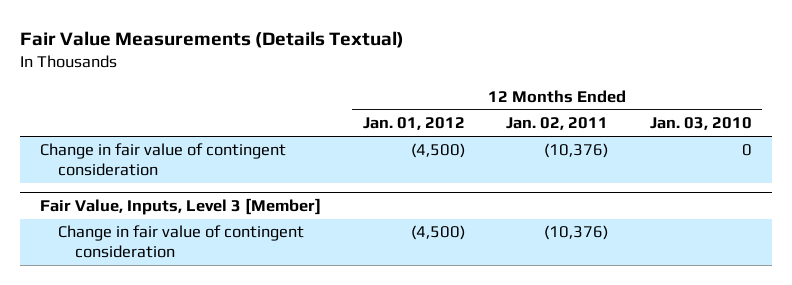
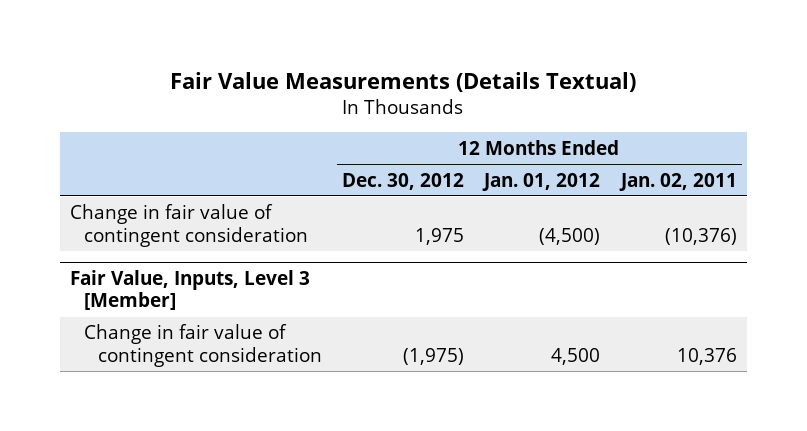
[649,117,752,131] Jan. 03, 2010 -> none
none -> [341,172,464,190] Dec. 30, 2012
[410,225,465,241] (4,500) -> [551,347,601,365] 4,500
[544,225,609,241] (10,376) -> [676,347,737,365] 10,376

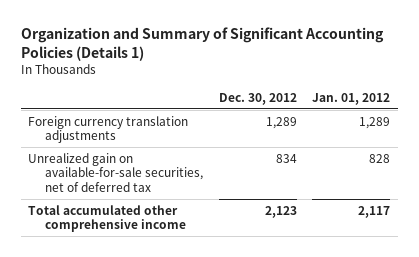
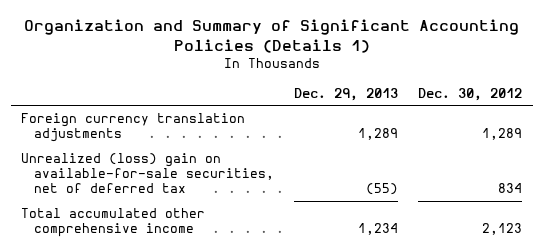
[312,92,391,105] Jan. 01, 2012 -> none
none -> [294,87,399,101] Dec. 29, 2013
[28,152,203,192] Unrealized gain on available-for-sale securities, net of deferred tax -> [21,153,274,194] Unrealized (loss) gain on available-for-sale securities, net of deferred tax

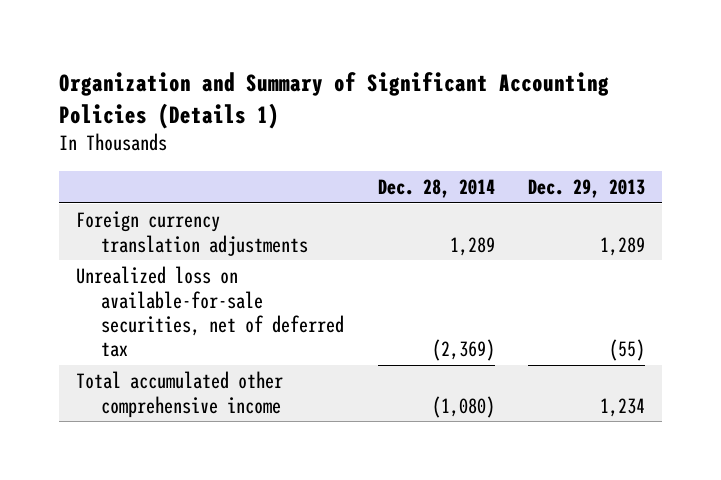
[418,87,523,101] Dec. 30, 2012 -> none
none -> [377,178,495,198] Dec. 28, 2014
[21,153,274,194] Unrealized (loss) gain on available-for-sale securities, net of deferred tax -> [75,266,345,358] Unrealized loss on available-for-sale securities, net of deferred tax

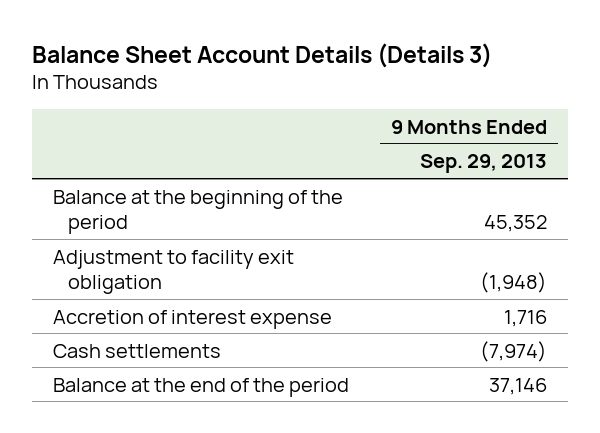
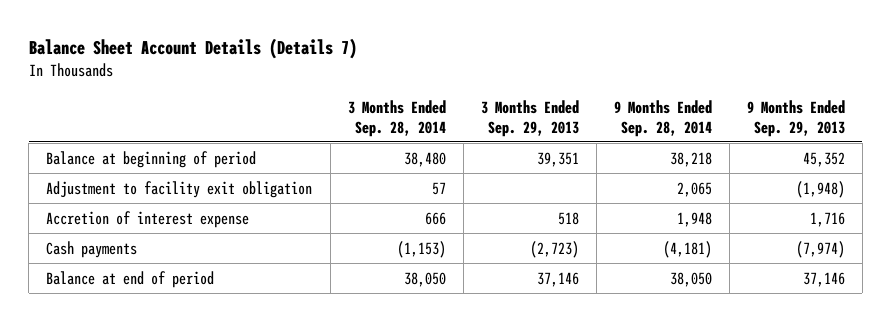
[31,42,492,68] Balance Sheet Account Details (Details 3) -> [28,38,357,60] Balance Sheet Account Details (Details 7)
none -> [347,99,446,137] 3 Months Ended Sep. 28, 2014
none -> [480,99,579,137] 3 Months Ended Sep. 29, 2013
none -> [613,99,712,137] 9 Months Ended Sep. 28, 2014
[52,189,343,235] Balance at the beginning of the period -> [46,150,257,168] Balance at beginning of period
[52,343,221,358] Cash settlements -> [46,240,138,258] Cash payments
[52,377,349,397] Balance at the end of the period -> [46,270,215,288] Balance at end of period

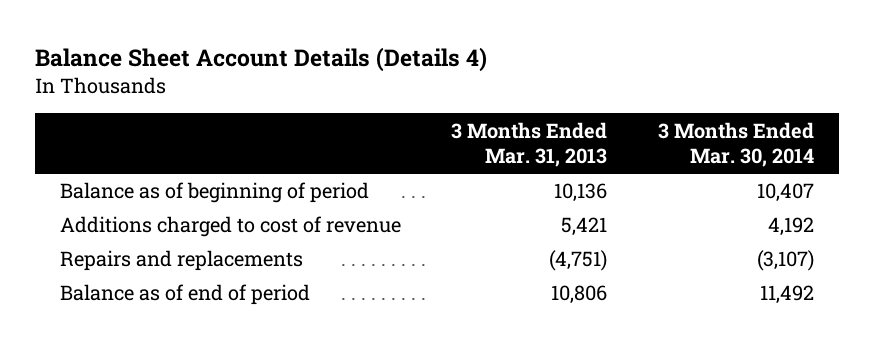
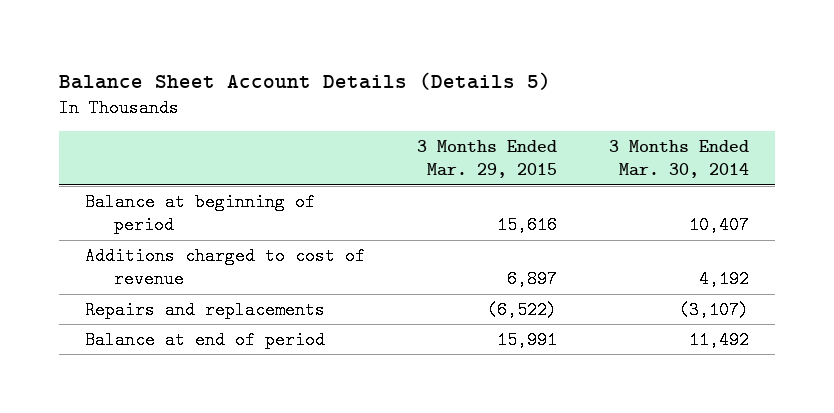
[34,46,487,72] Balance Sheet Account Details (Details 4) -> [58,71,551,90] Balance Sheet Account Details (Details 5)
[451,121,608,168] 3 Months Ended Mar. 31, 2013 -> none
none -> [417,139,558,179] 3 Months Ended Mar. 29, 2015
[59,182,369,204] Balance as of beginning of period -> [85,192,316,235] Balance at beginning of period
[59,284,310,306] Balance as of end of period -> [85,330,326,349] Balance at end of period

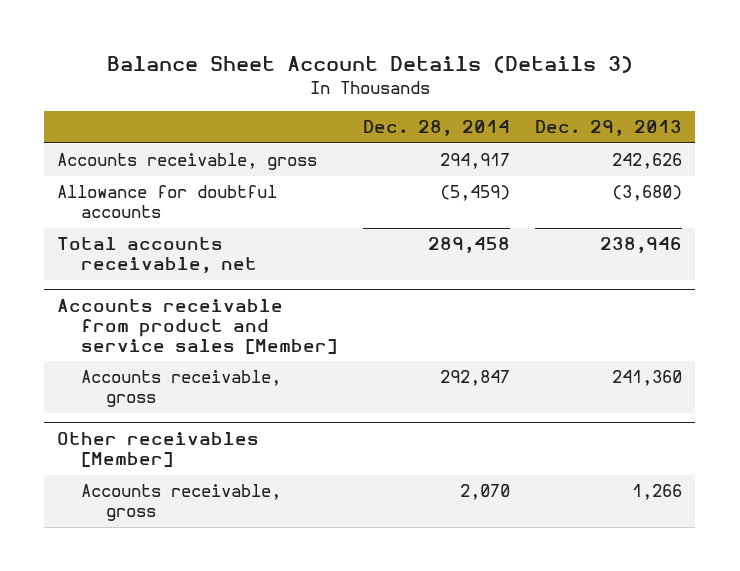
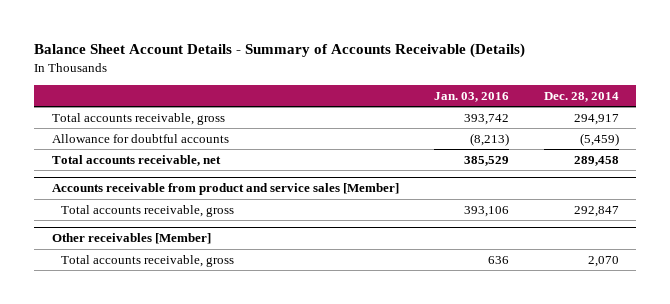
[106,55,633,73] Balance Sheet Account Details (Details 3) -> [34,43,526,59] Balance Sheet Account Details - Summary of Accounts Receivable (Details)
[535,120,683,137] Dec. 29, 2013 -> none
none -> [433,91,509,102] Jan. 03, 2016
[57,153,318,171] Accounts receivable, gross -> [51,112,225,125] Total accounts receivable, gross
[81,370,282,408] Accounts receivable, gross -> [60,204,234,217] Total accounts receivable, gross
[81,484,282,522] Accounts receivable, gross -> [60,254,234,267] Total accounts receivable, gross

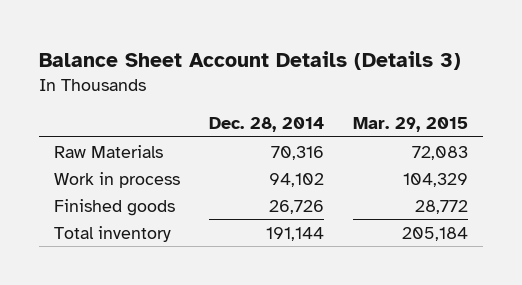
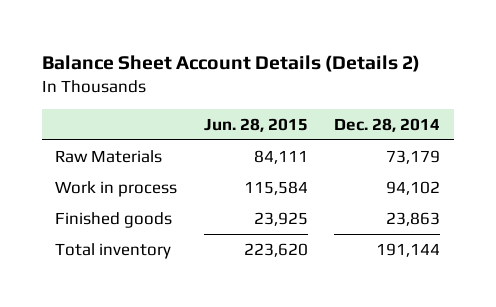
[39,51,462,71] Balance Sheet Account Details (Details 3) -> [42,54,421,72] Balance Sheet Account Details (Details 2)
[353,117,469,133] Mar. 29, 2015 -> none
none -> [203,117,308,132] Jun. 28, 2015
[270,145,324,160] 70,316 -> [386,149,441,164] 73,179
[268,199,324,214] 26,726 -> [386,211,441,226] 23,863

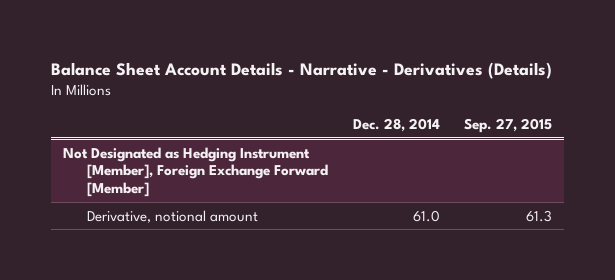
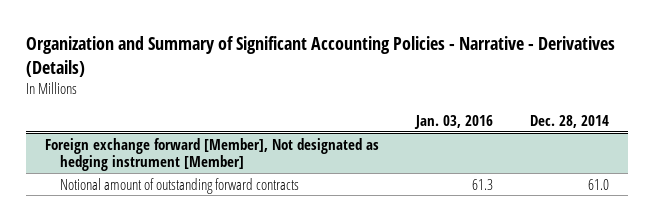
[51,61,553,79] Balance Sheet Account Details - Narrative - Derivatives (Details) -> [26,36,616,77] Organization and Summary of Significant Accounting Policies - Narrative - Derivatives (Details)
[464,118,553,134] Sep. 27, 2015 -> none
none -> [414,114,494,129] Jan. 03, 2016
[63,146,329,197] Not Designated as Hedging Instrument [Member], Foreign Exchange Forward [Member] -> [44,137,379,172] Foreign exchange forward [Member], Not designated as hedging instrument [Member]
[87,209,259,223] Derivative, notional amount -> [60,177,300,194] Notional amount of outstanding forward contracts

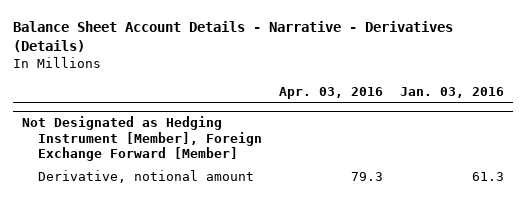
[26,36,616,77] Organization and Summary of Significant Accounting Policies - Narrative - Derivatives (Details) -> [13,21,454,53] Balance Sheet Account Details - Narrative - Derivatives (Details)
[530,114,610,128] Dec. 28, 2014 -> none
none -> [278,87,383,100] Apr. 03, 2016
[44,137,379,172] Foreign exchange forward [Member], Not designated as hedging instrument [Member] -> [21,116,262,161] Not Designated as Hedging Instrument [Member], Foreign Exchange Forward [Member]
[60,177,300,194] Notional amount of outstanding forward contracts -> [37,169,254,183] Derivative, notional amount

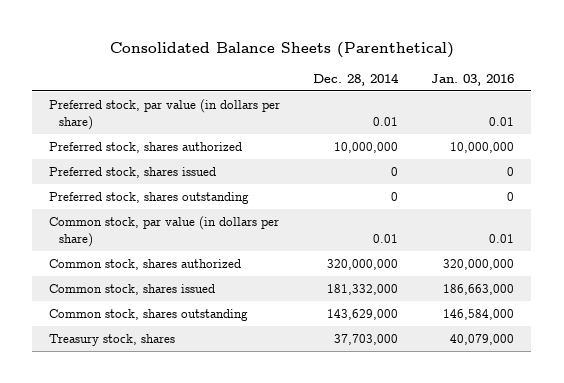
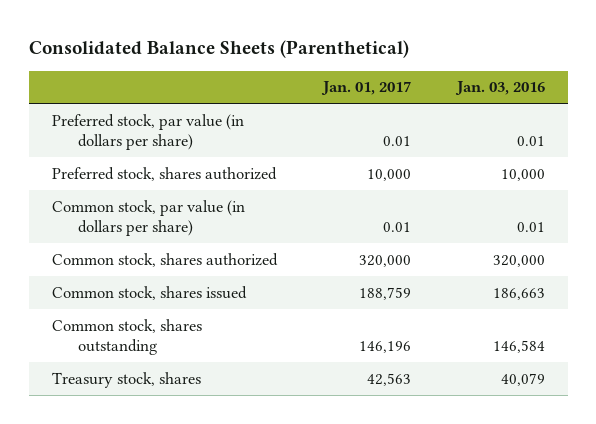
[313,72,400,86] Dec. 28, 2014 -> none
none -> [320,81,411,96] Jan. 01, 2017
[49,167,217,179] Preferred stock, shares issued -> none
[49,192,250,205] Preferred stock, shares outstanding -> none
[450,142,515,154] 10,000,000 -> [500,168,545,181] 10,000
[443,259,515,271] 320,000,000 -> [492,254,545,267] 320,000
[443,284,515,296] 186,663,000 -> [492,287,545,300] 186,663
[443,309,515,321] 146,584,000 -> [492,339,545,353] 146,584
[450,334,515,346] 40,079,000 -> [500,372,545,386] 40,079

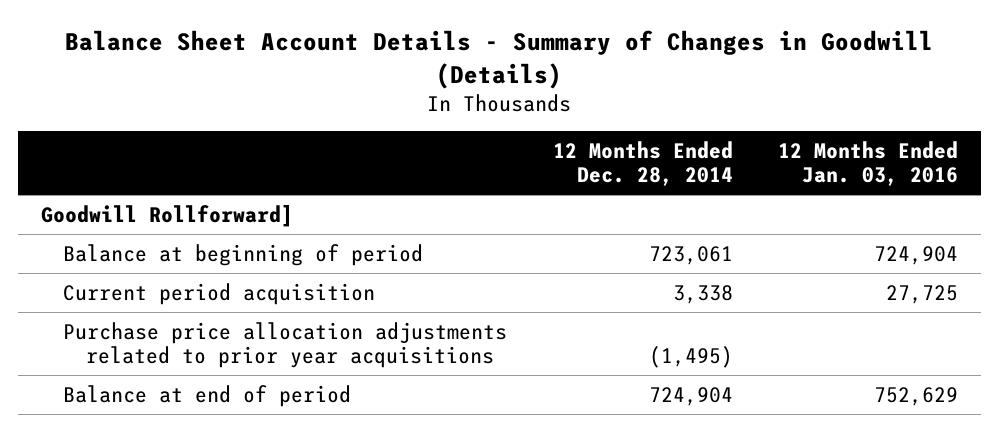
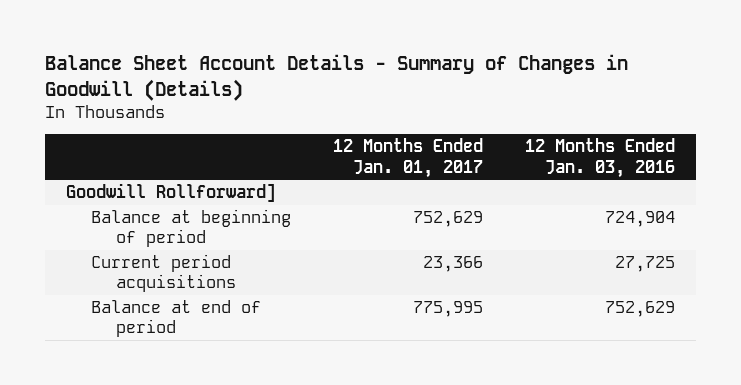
[552,141,733,187] 12 Months Ended Dec. 28, 2014 -> none
none -> [332,138,483,178] 12 Months Ended Jan. 01, 2017
[63,321,508,368] Purchase price allocation adjustments related to prior year acquisitions -> none
[63,282,376,305] Current period acquisition -> [90,254,236,293] Current period acquisitions

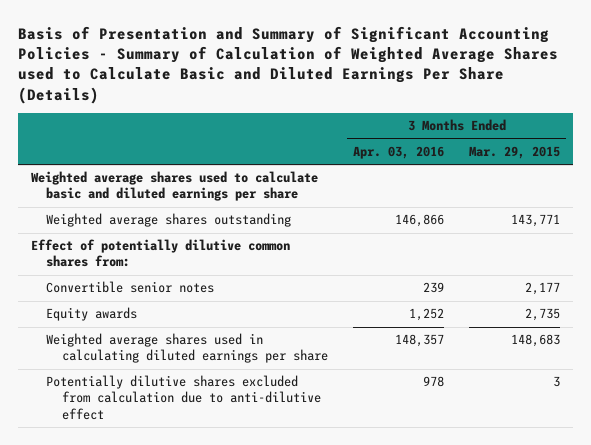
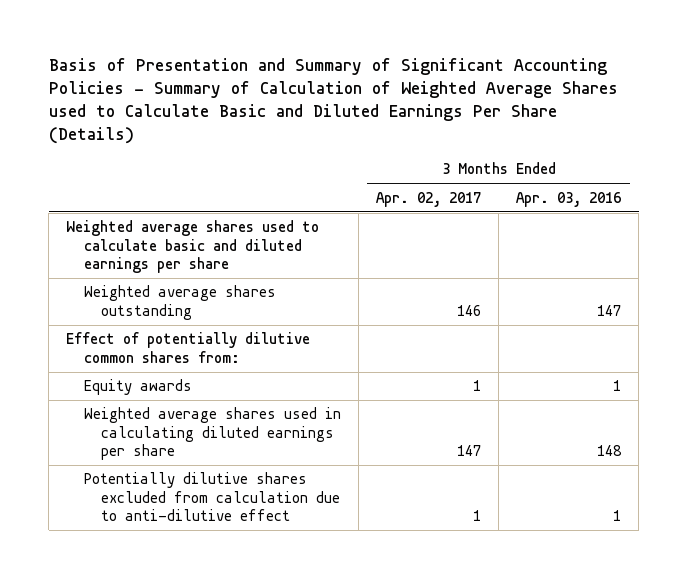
[469,145,561,159] Mar. 29, 2015 -> none
none -> [376,191,482,207] Apr. 02, 2017
[395,214,445,228] 146,866 -> [597,304,622,316] 147
[46,281,215,294] Convertible senior notes -> none
[409,308,445,322] 1,252 -> [613,380,622,392] 1
[395,334,445,348] 148,357 -> [597,444,623,456] 148
[423,376,445,388] 978 -> [613,509,622,521] 1

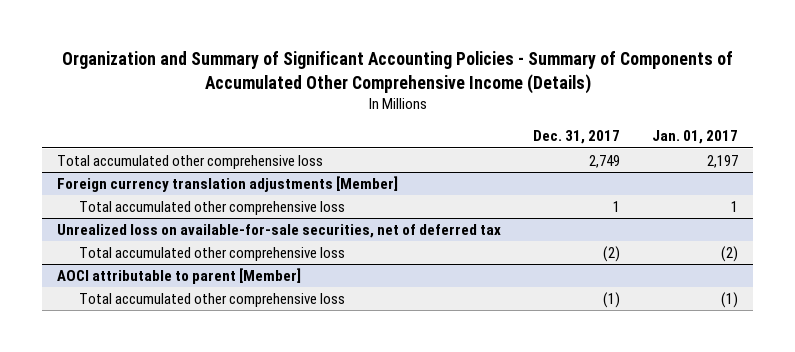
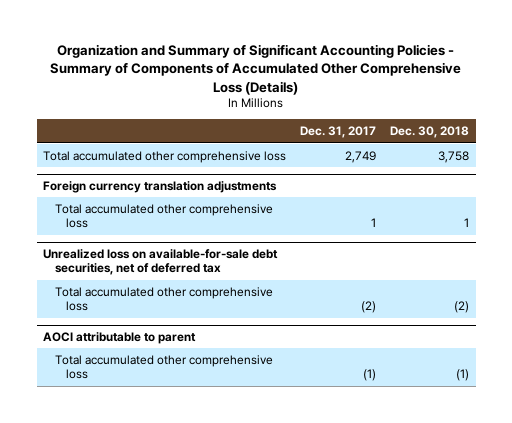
[61,51,733,94] Organization and Summary of Significant Accounting Policies - Summary of Components of Accumulated Other Comprehensive Income (Details) -> [50,43,462,95] Organization and Summary of Significant Accounting Policies - Summary of Components of Accumulated Other Comprehensive Loss (Details)
[651,130,738,145] Jan. 01, 2017 -> none
none -> [389,126,469,139] Dec. 30, 2018
[57,175,399,192] Foreign currency translation adjustments [Member] -> [43,181,278,194] Foreign currency translation adjustments
[57,223,502,238] Unrealized loss on available-for-sale securities, net of deferred tax -> [43,249,279,276] Unrealized loss on available-for-sale debt securities, net of deferred tax
[57,267,302,284] AOCI attributable to parent [Member] -> [43,332,197,345] AOCI attributable to parent

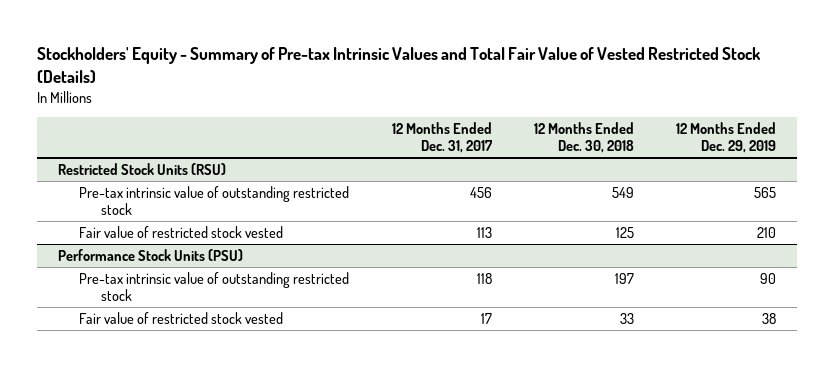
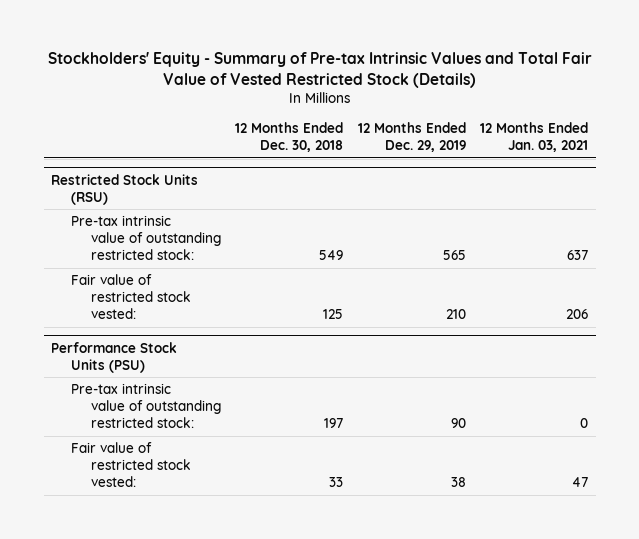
[391,122,493,154] 12 Months Ended Dec. 31, 2017 -> none
none -> [480,122,589,153] 12 Months Ended Jan. 03, 2021
[79,185,350,216] Pre-tax intrinsic value of outstanding restricted stock -> [70,215,221,261] Pre-tax intrinsic value of outstanding restricted stock:
[79,225,284,238] Fair value of restricted stock vested -> [70,274,191,320] Fair value of restricted stock vested:
[79,271,350,302] Pre-tax intrinsic value of outstanding restricted stock -> [70,383,221,429] Pre-tax intrinsic value of outstanding restricted stock:
[79,311,284,324] Fair value of restricted stock vested -> [70,442,191,488] Fair value of restricted stock vested:

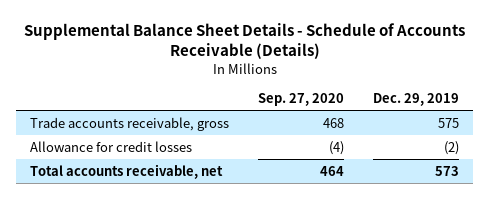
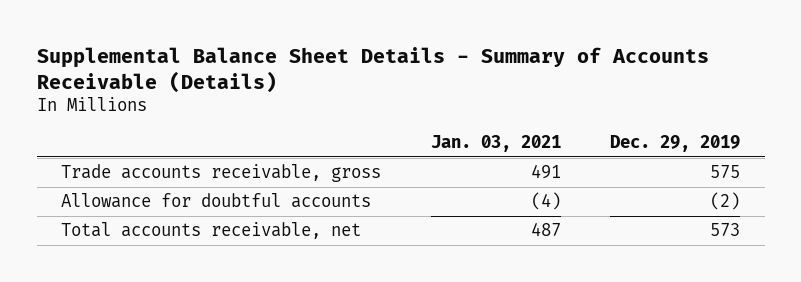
[23,23,465,60] Supplemental Balance Sheet Details - Schedule of Accounts Receivable (Details) -> [36,46,709,93] Supplemental Balance Sheet Details - Summary of Accounts Receivable (Details)
[258,93,345,107] Sep. 27, 2020 -> none
none -> [430,135,561,153] Jan. 03, 2021
[30,140,193,152] Allowance for credit losses -> [61,193,372,209] Allowance for doubtful accounts

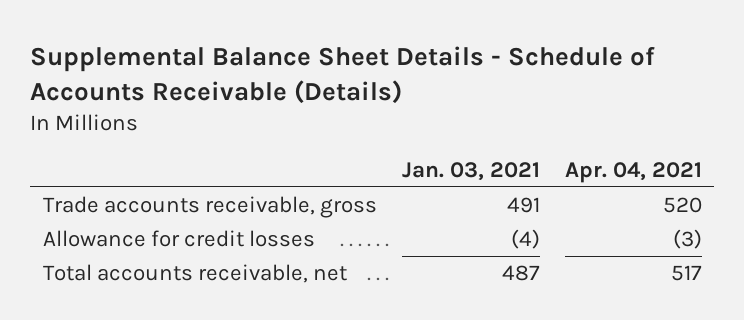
[36,46,709,93] Supplemental Balance Sheet Details - Summary of Accounts Receivable (Details) -> [30,45,656,104] Supplemental Balance Sheet Details - Schedule of Accounts Receivable (Details)
[609,135,740,153] Dec. 29, 2019 -> none
none -> [564,161,702,183] Apr. 04, 2021
[61,193,372,209] Allowance for doubtful accounts -> [42,230,315,248] Allowance for credit losses

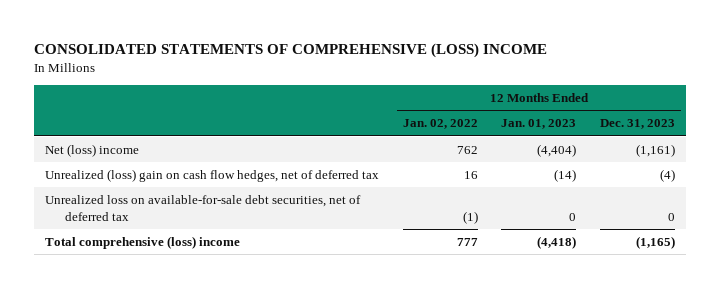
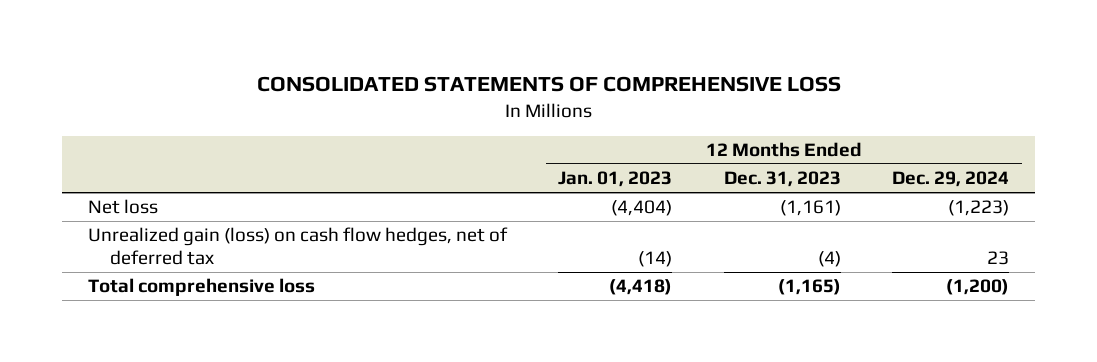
[33,43,547,59] CONSOLIDATED STATEMENTS OF COMPREHENSIVE (LOSS) INCOME -> [256,76,841,93] CONSOLIDATED STATEMENTS OF COMPREHENSIVE LOSS
[402,119,478,130] Jan. 02, 2022 -> none
none -> [892,171,1010,188] Dec. 29, 2024
[45,194,362,221] Unrealized loss on available-for-sale debt securities, net of deferred tax -> none
[45,143,140,157] Net (loss) income -> [88,199,159,215] Net loss
[45,168,380,182] Unrealized (loss) gain on cash flow hedges, net of deferred tax -> [88,227,509,265] Unrealized gain (loss) on cash flow hedges, net of deferred tax
[45,235,241,249] Total comprehensive (loss) income -> [88,278,316,297] Total comprehensive loss

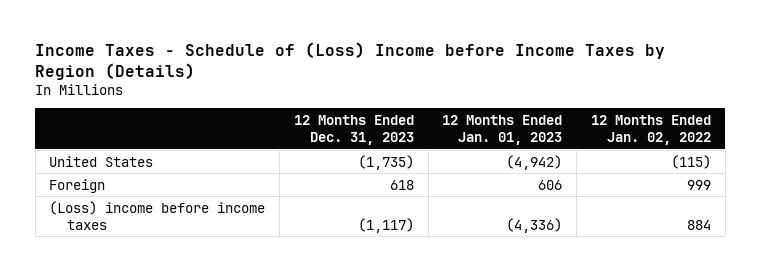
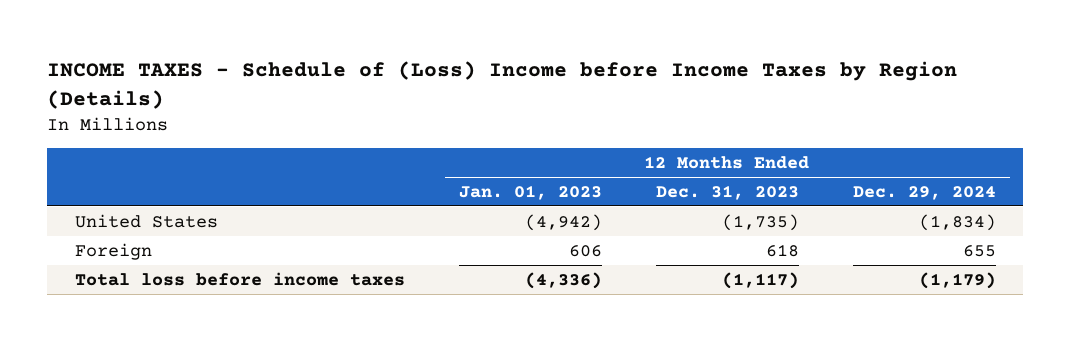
[35,41,666,80] Income Taxes - Schedule of (Loss) Income before Income Taxes by Region (Details) -> [47,61,958,109] INCOME TAXES - Schedule of (Loss) Income before Income Taxes by Region (Details)
[590,114,711,145] 12 Months Ended Jan. 02, 2022 -> none
none -> [853,185,997,200] Dec. 29, 2024
[49,200,266,230] (Loss) income before income taxes -> [74,271,405,286] Total loss before income taxes

